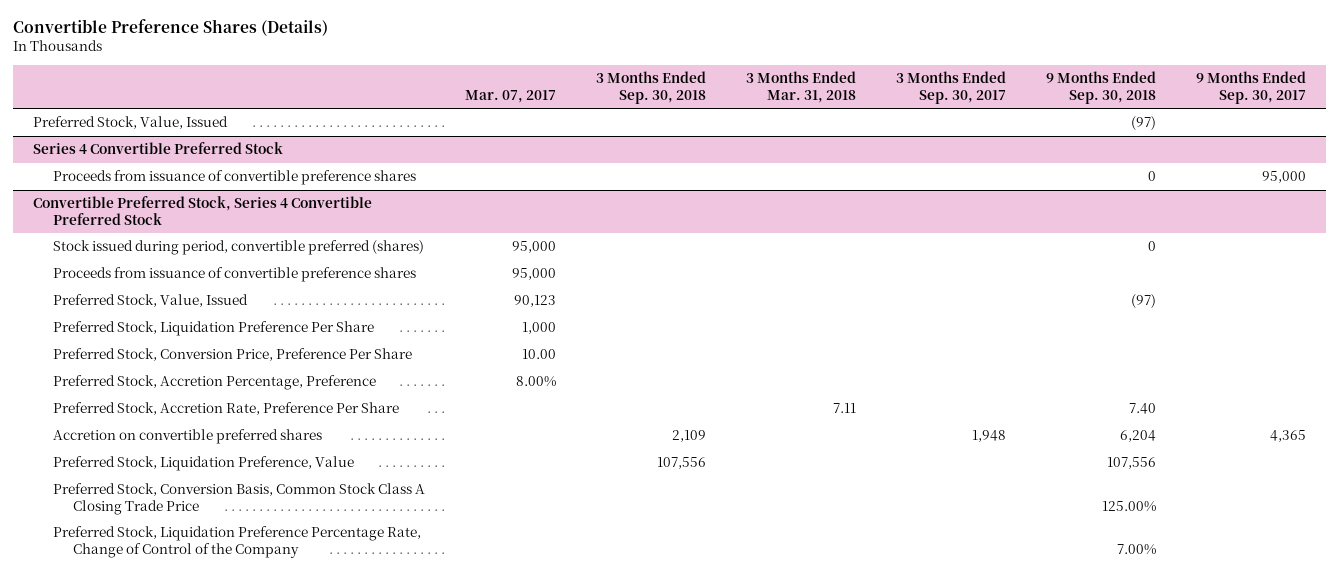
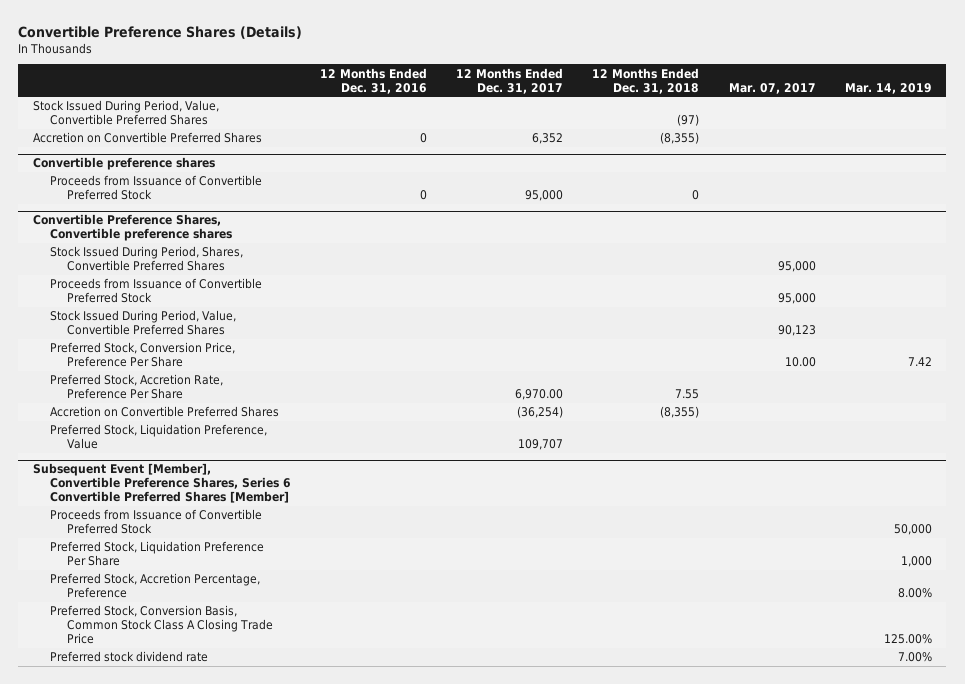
[595,70,706,104] 3 Months Ended Sep. 30, 2018 -> none
[745,70,856,103] 3 Months Ended Mar. 31, 2018 -> none
[895,70,1006,104] 3 Months Ended Sep. 30, 2017 -> none
[1045,70,1156,104] 9 Months Ended Sep. 30, 2018 -> none
[1195,70,1306,104] 9 Months Ended Sep. 30, 2017 -> none
none -> [320,67,428,94] 12 Months Ended Dec. 31, 2016
none -> [456,67,564,94] 12 Months Ended Dec. 31, 2017
none -> [592,67,700,94] 12 Months Ended Dec. 31, 2018
none -> [844,82,932,94] Mar. 14, 2019
[32,142,283,155] Series 4 Convertible Preferred Stock -> none
[52,170,416,186] Proceeds from issuance of convertible preference shares -> none
[52,321,374,337] Preferred Stock, Liquidation Preference Per Share -> none
[32,116,228,130] Preferred Stock, Value, Issued -> [33,100,220,126] Stock Issued During Period, Value, Convertible Preferred Shares
none -> [33,132,263,144] Accretion on Convertible Preferred Shares
none -> [33,157,216,171] Convertible preference shares
none -> [50,175,263,201] Proceeds from Issuance of Convertible Preferred Stock
[32,196,372,225] Convertible Preferred Stock, Series 4 Convertible Preferred Stock -> [33,214,233,242] Convertible Preference Shares, Convertible preference shares
[52,240,424,256] Stock issued during period, convertible preferred (shares) -> [50,246,244,272] Stock Issued During Period, Shares, Convertible Preferred Shares
[52,267,416,283] Proceeds from issuance of convertible preference shares -> [50,278,263,304] Proceeds from Issuance of Convertible Preferred Stock
[52,294,248,308] Preferred Stock, Value, Issued -> [50,310,237,336] Stock Issued During Period, Value, Convertible Preferred Shares
[52,375,376,391] Preferred Stock, Accretion Percentage, Preference -> none
[52,429,322,445] Accretion on convertible preferred shares -> [50,406,280,418] Accretion on Convertible Preferred Shares
[52,483,425,515] Preferred Stock, Conversion Basis, Common Stock Class A Closing Trade Price -> none
[52,526,421,558] Preferred Stock, Liquidation Preference Percentage Rate, Change of Control of the Company -> none
none -> [33,463,292,504] Subsequent Event [Member], Convertible Preference Shares, Series 6 Convertible Preferred Shares [Member]
none -> [50,509,263,535] Proceeds from Issuance of Convertible Preferred Stock
none -> [50,541,265,567] Preferred Stock, Liquidation Preference Per Share
none -> [50,573,261,599] Preferred Stock, Accretion Percentage, Preference
none -> [50,605,274,645] Preferred Stock, Conversion Basis, Common Stock Class A Closing Trade Price
none -> [50,651,209,663] Preferred stock dividend rate

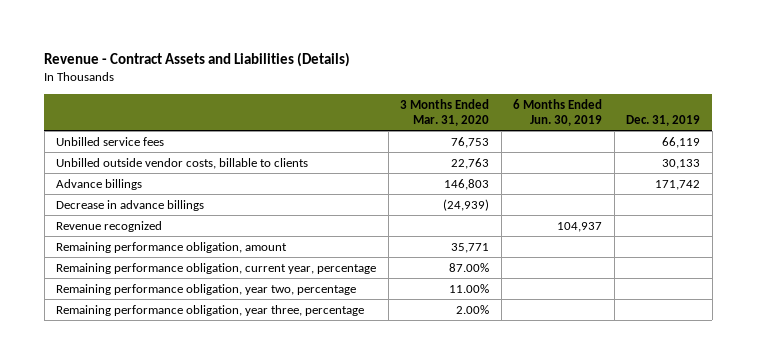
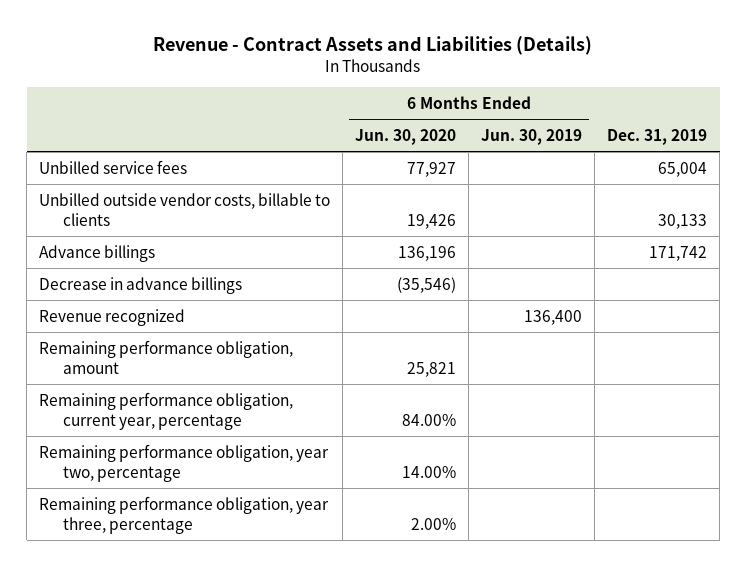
[400,98,490,126] 3 Months Ended Mar. 31, 2020 -> none
none -> [355,129,457,146] Jun. 30, 2020
[662,136,701,148] 66,119 -> [658,161,708,177] 65,004
[557,221,603,232] 104,937 -> [524,309,583,325] 136,400

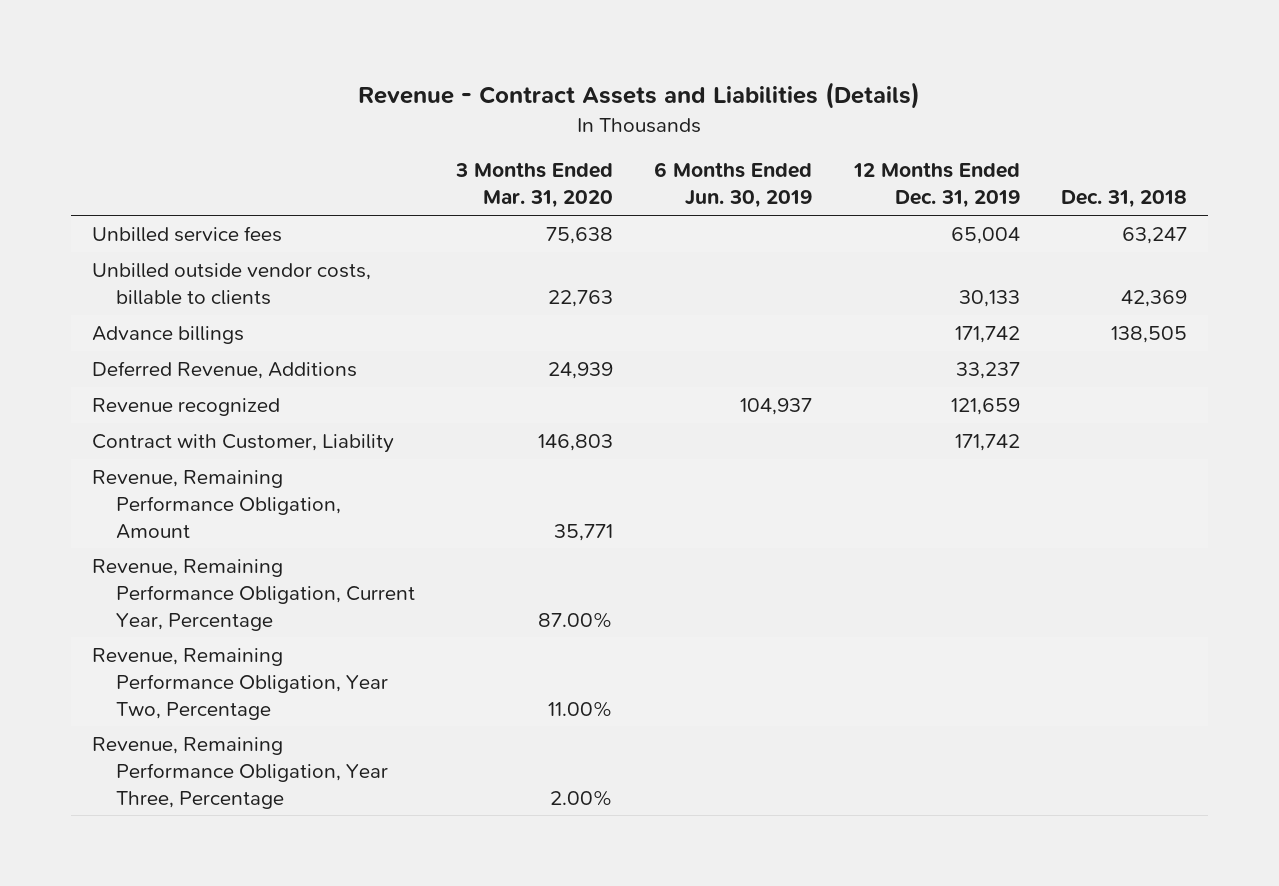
[355,129,457,146] Jun. 30, 2020 -> none
[607,129,708,146] Dec. 31, 2019 -> none
none -> [454,162,613,209] 3 Months Ended Mar. 31, 2020
none -> [852,162,1020,209] 12 Months Ended Dec. 31, 2019
none -> [1060,190,1187,209] Dec. 31, 2018
[39,276,243,294] Decrease in advance billings -> [91,360,357,379] Deferred Revenue, Additions
[524,309,583,325] 136,400 -> [740,397,813,415] 104,937
none -> [91,433,394,453] Contract with Customer, Liability
[39,339,294,374] Remaining performance obligation, amount -> [91,469,341,539] Revenue, Remaining Performance Obligation, Amount
[39,391,294,430] Remaining performance obligation, current year, percentage -> [91,558,415,631] Revenue, Remaining Performance Obligation, Current Year, Percentage
[39,443,330,482] Remaining performance obligation, year two, percentage -> [91,647,388,720] Revenue, Remaining Performance Obligation, Year Two, Percentage
[39,495,330,534] Remaining performance obligation, year three, percentage -> [91,736,388,809] Revenue, Remaining Performance Obligation, Year Three, Percentage

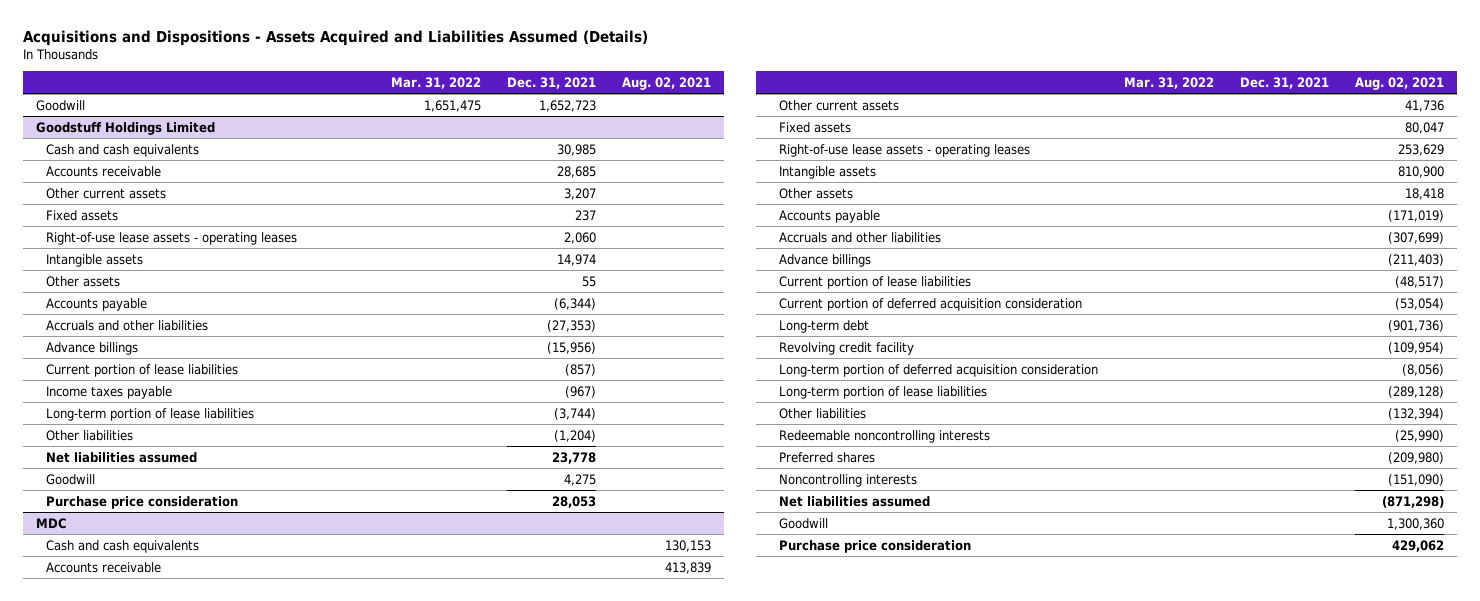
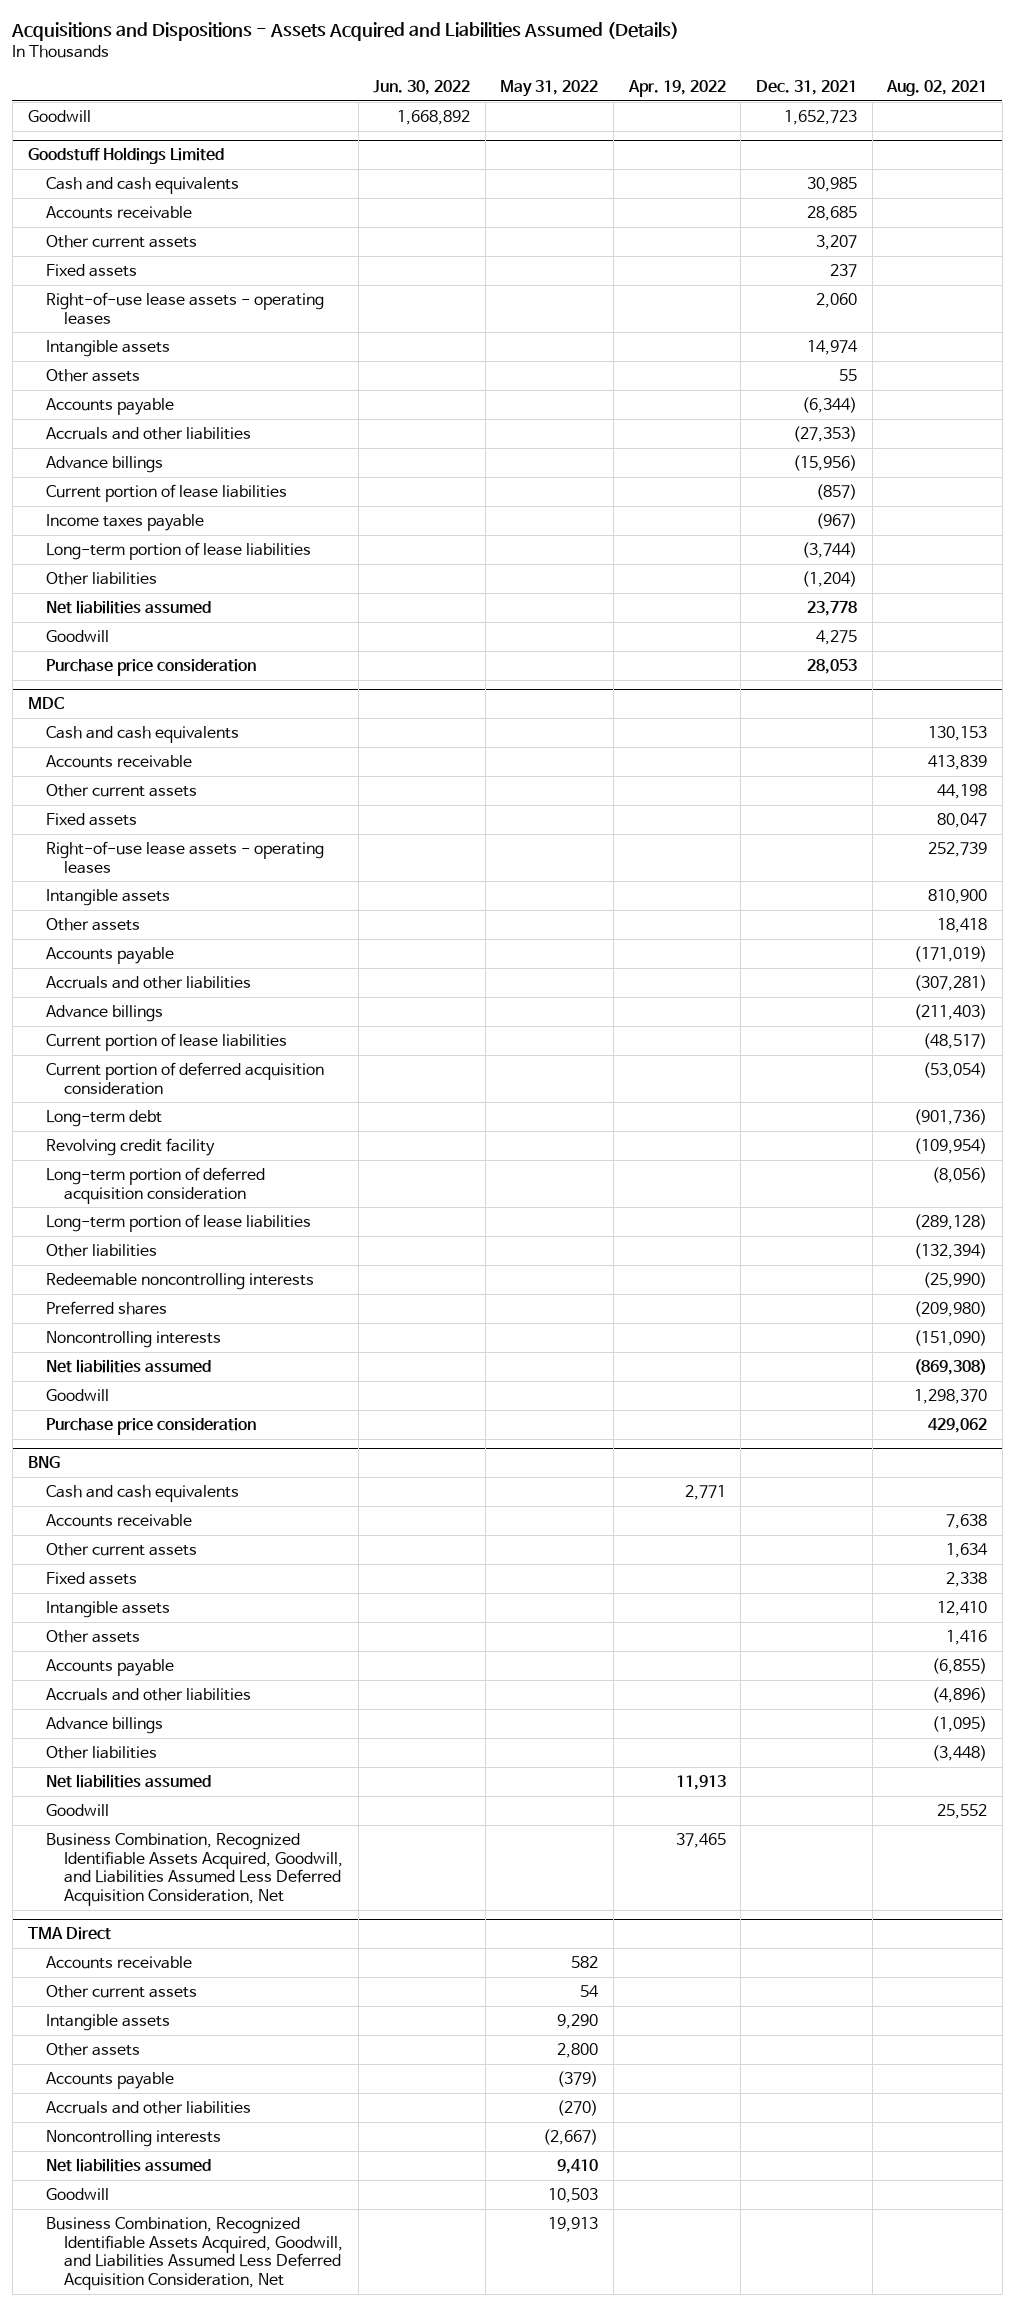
[391,76,482,89] Mar. 31, 2022 -> none
none -> [373,80,471,96] Jun. 30, 2022
none -> [500,80,599,98] May 31, 2022
none -> [627,80,726,98] Apr. 19, 2022
[1405,99,1445,112] 41,736 -> [937,783,988,799] 44,198
[1398,143,1445,156] 253,629 -> [928,841,988,857] 252,739
[1388,231,1445,244] (307,699) -> [914,974,988,991] (307,281)
[1382,495,1445,508] (871,298) -> [914,1358,988,1375] (869,308)
[1387,517,1445,530] 1,300,360 -> [914,1388,988,1404] 1,298,370
none -> [27,1456,60,1469] BNG
none -> [45,1484,239,1502] Cash and cash equivalents
none -> [45,1513,192,1527] Accounts receivable
none -> [45,1542,197,1556] Other current assets
none -> [45,1571,137,1585] Fixed assets
none -> [45,1600,170,1618] Intangible assets
none -> [45,1629,140,1643] Other assets
none -> [45,1658,174,1676] Accounts payable
none -> [45,1687,251,1701] Accruals and other liabilities
none -> [45,1716,163,1734] Advance billings
none -> [45,1745,157,1759] Other liabilities
none -> [45,1773,211,1788] Net liabilities assumed
none -> [45,1803,109,1816] Goodwill
none -> [45,1832,343,1906] Business Combination, Recognized Identifiable Assets Acquired, Goodwill, and Liabilities Assumed Less Deferred Acquisition Consideration, Net
none -> [27,1927,111,1941] TMA Direct
none -> [45,1955,192,1969] Accounts receivable
none -> [45,1984,197,1998] Other current assets
none -> [45,2013,170,2031] Intangible assets
none -> [45,2042,140,2056] Other assets
none -> [45,2071,174,2089] Accounts payable
none -> [45,2100,251,2114] Accruals and other liabilities
none -> [45,2129,221,2147] Noncontrolling interests
none -> [45,2157,211,2172] Net liabilities assumed
none -> [45,2187,109,2200] Goodwill
none -> [45,2216,343,2290] Business Combination, Recognized Identifiable Assets Acquired, Goodwill, and Liabilities Assumed Less Deferred Acquisition Consideration, Net

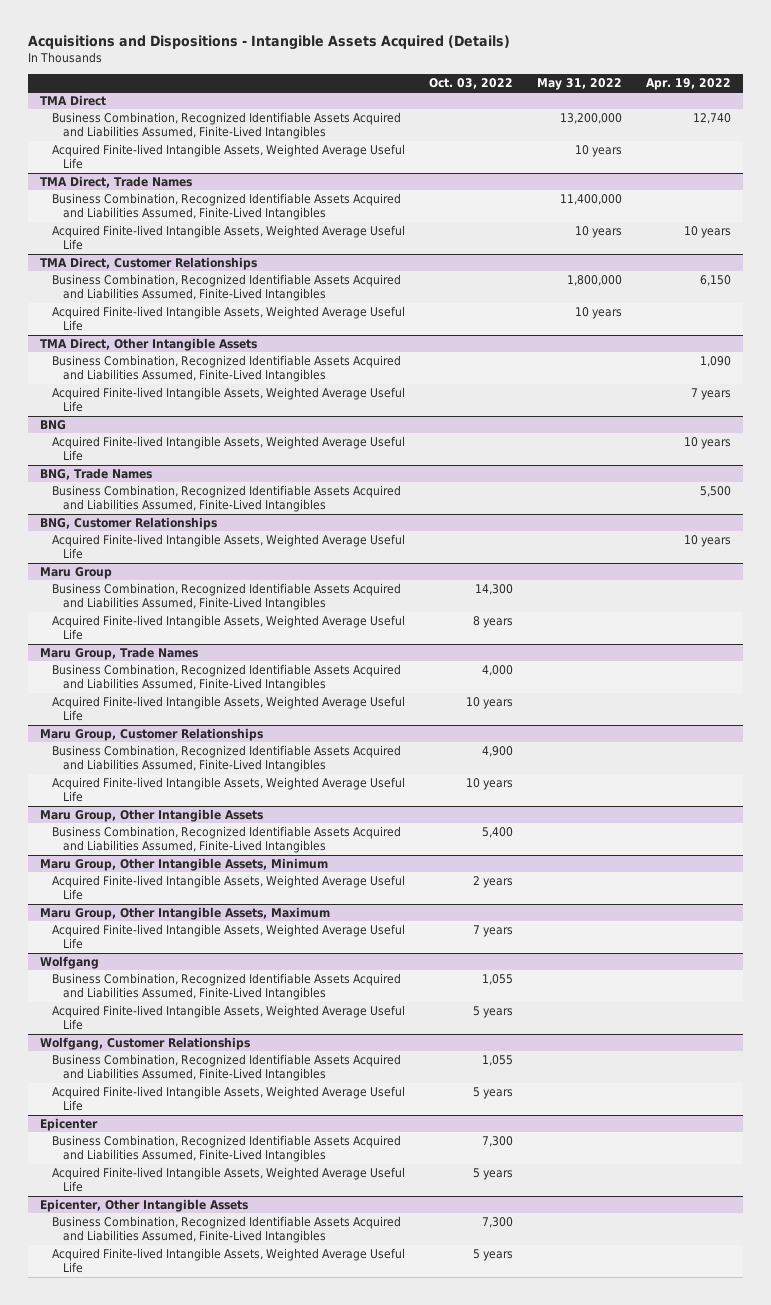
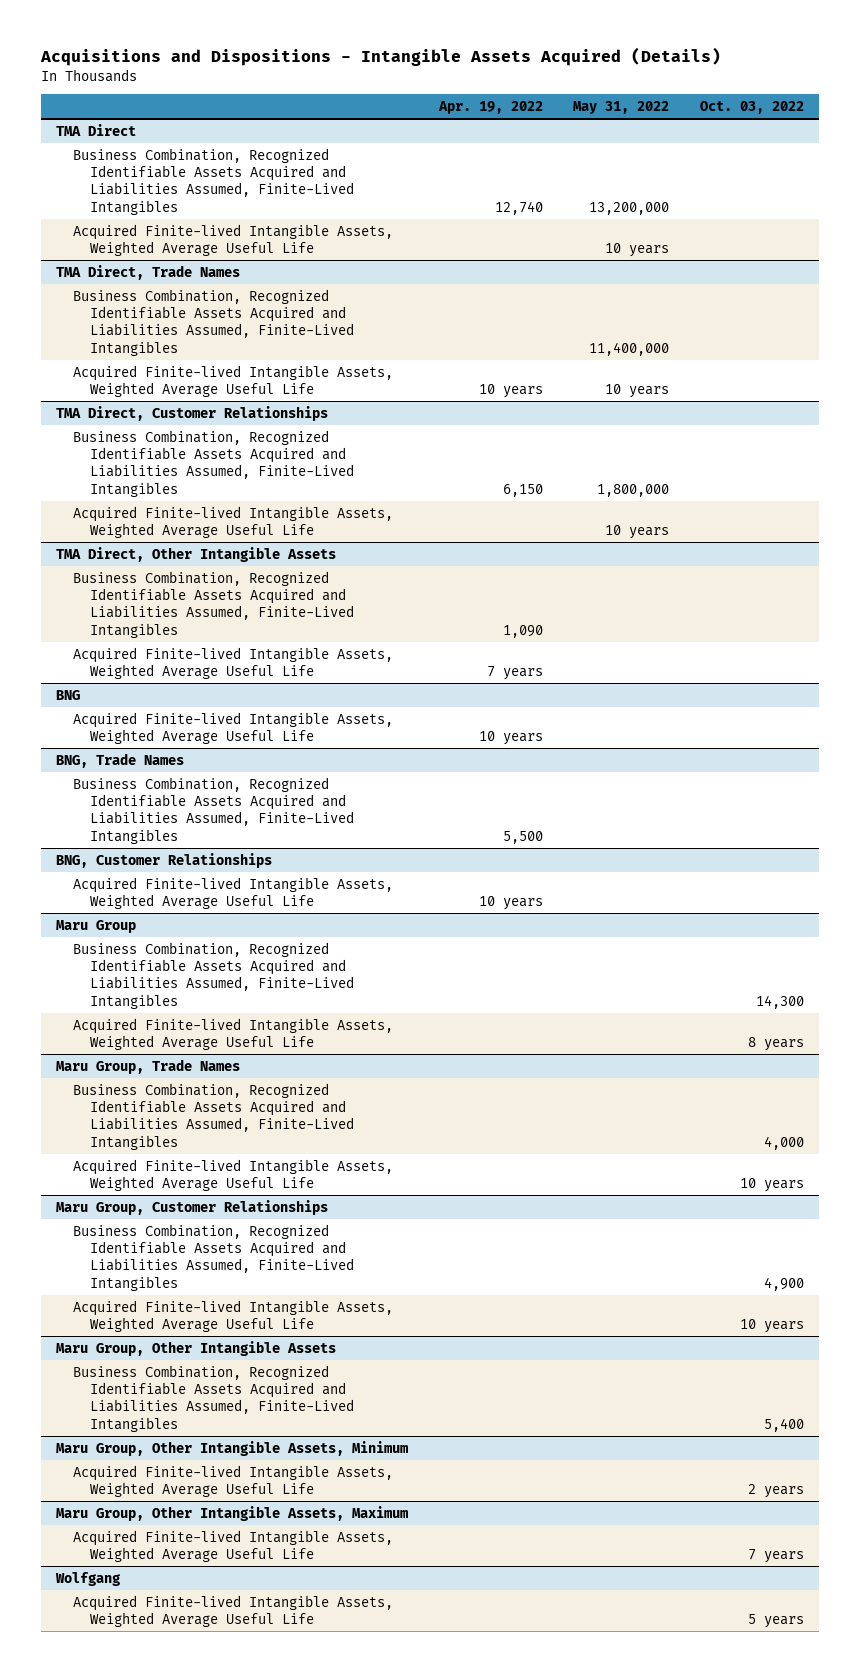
[51,972,401,1001] Business Combination, Recognized Identifiable Assets Acquired and Liabilities Assumed, Finite-Lived Intangibles -> none
[40,1036,251,1050] Wolfgang, Customer Relationships -> none
[51,1053,401,1082] Business Combination, Recognized Identifiable Assets Acquired and Liabilities Assumed, Finite-Lived Intangibles -> none
[51,1085,405,1112] Acquired Finite-lived Intangible Assets, Weighted Average Useful Life -> none
[40,1117,99,1131] Epicenter -> none
[51,1134,401,1163] Business Combination, Recognized Identifiable Assets Acquired and Liabilities Assumed, Finite-Lived Intangibles -> none
[51,1166,405,1193] Acquired Finite-lived Intangible Assets, Weighted Average Useful Life -> none
[40,1198,249,1212] Epicenter, Other Intangible Assets -> none
[51,1215,401,1244] Business Combination, Recognized Identifiable Assets Acquired and Liabilities Assumed, Finite-Lived Intangibles -> none
[51,1247,405,1274] Acquired Finite-lived Intangible Assets, Weighted Average Useful Life -> none

